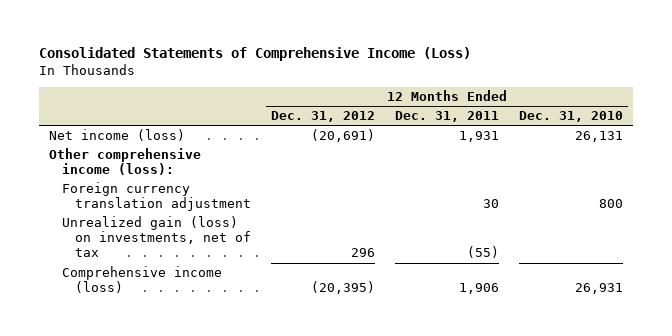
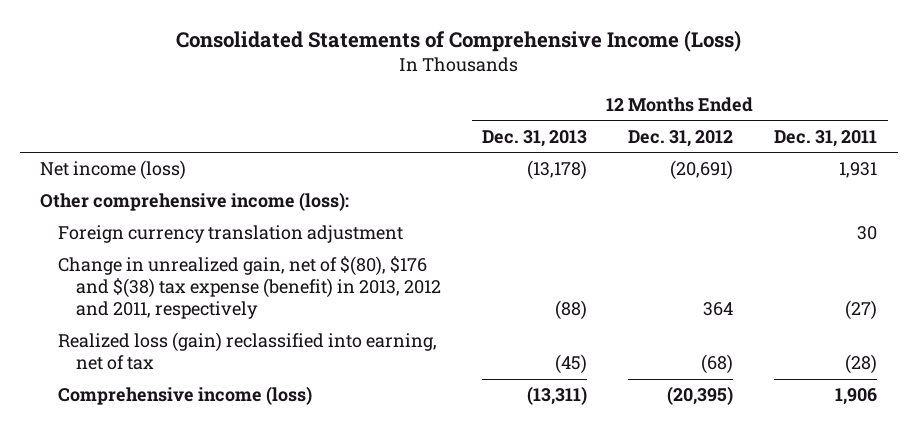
[518,111,623,123] Dec. 31, 2010 -> none
none -> [482,129,588,147] Dec. 31, 2013
[61,216,251,258] Unrealized gain (loss) on investments, net of tax -> [58,256,441,320] Change in unrealized gain, net of $(80), $176 and $(38) tax expense (benefit) in 2013, 2012 and 2011, respectively
[350,248,375,258] 296 -> [703,302,734,317] 364
[466,246,499,259] (55) -> [845,300,878,321] (27)
none -> [58,332,438,371] Realized loss (gain) reclassified into earning, net of tax

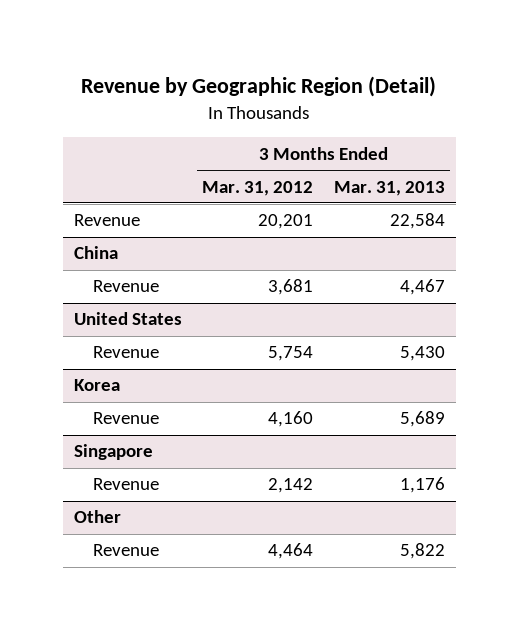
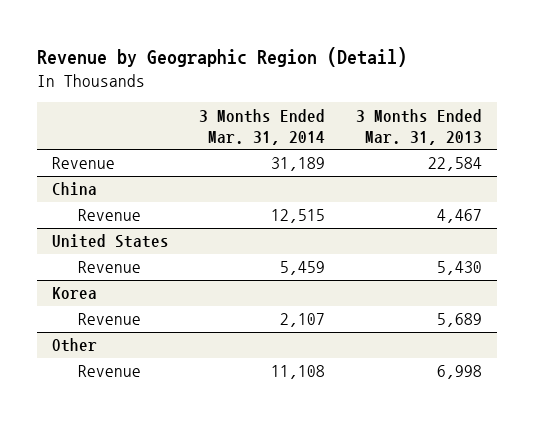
[202,180,314,196] Mar. 31, 2012 -> none
none -> [199,108,326,145] 3 Months Ended Mar. 31, 2014
[73,444,153,461] Singapore -> none
[93,478,160,491] Revenue -> none
[400,543,446,560] 5,822 -> [436,365,482,380] 6,998

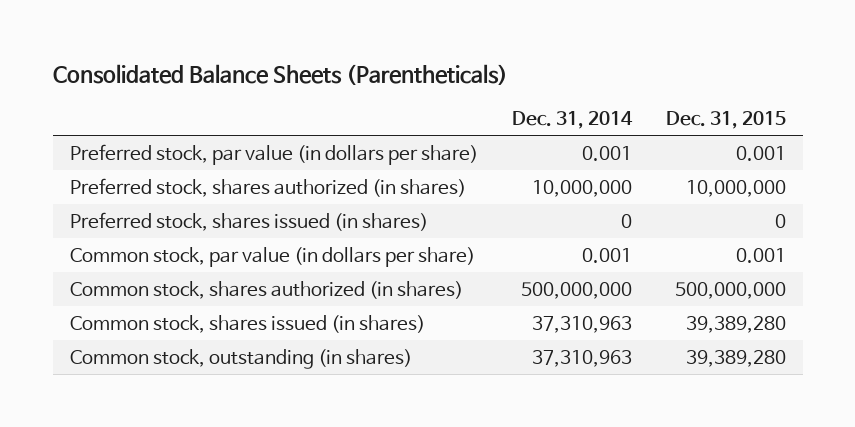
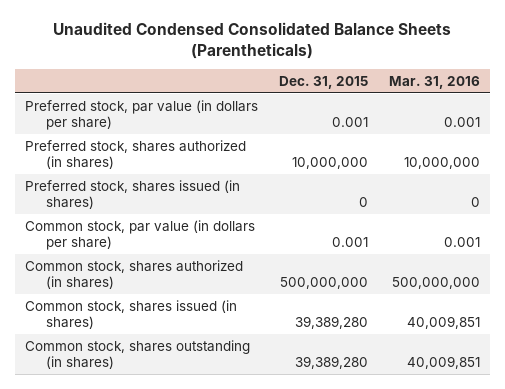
[52,64,508,86] Consolidated Balance Sheets (Parentheticals) -> [53,22,452,59] Unaudited Condensed Consolidated Balance Sheets (Parentheticals)
[511,111,633,130] Dec. 31, 2014 -> none
none -> [388,75,480,89] Mar. 31, 2016
[69,348,412,369] Common stock, outstanding (in shares) -> [25,339,251,370] Common stock, shares outstanding (in shares)

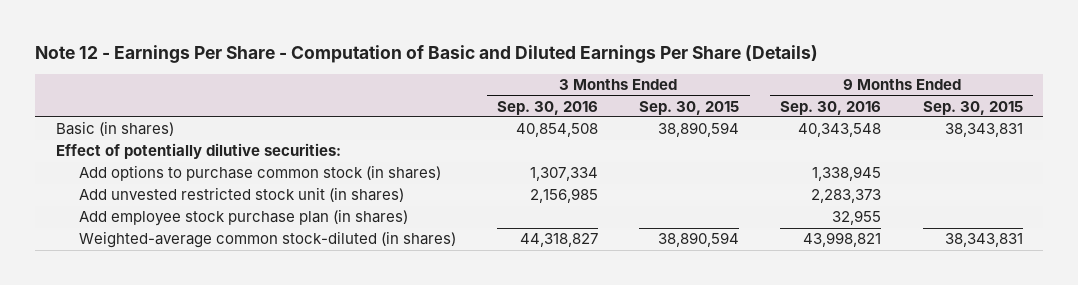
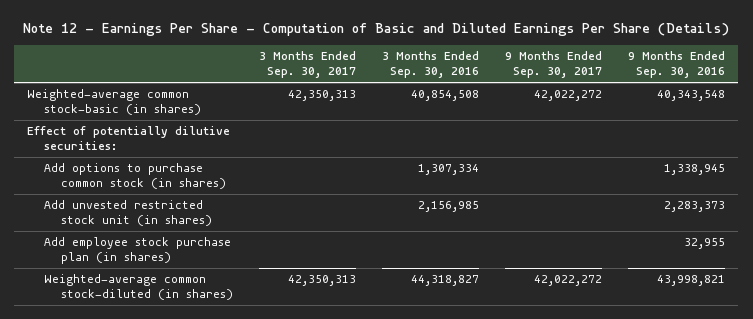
[639,100,740,115] Sep. 30, 2015 -> none
[922,100,1023,115] Sep. 30, 2015 -> none
none -> [259,51,357,79] 3 Months Ended Sep. 30, 2017
none -> [505,51,603,79] 9 Months Ended Sep. 30, 2017
[55,121,174,137] Basic (in shares) -> [27,89,202,116] Weighted-average common stock-basic (in shares)

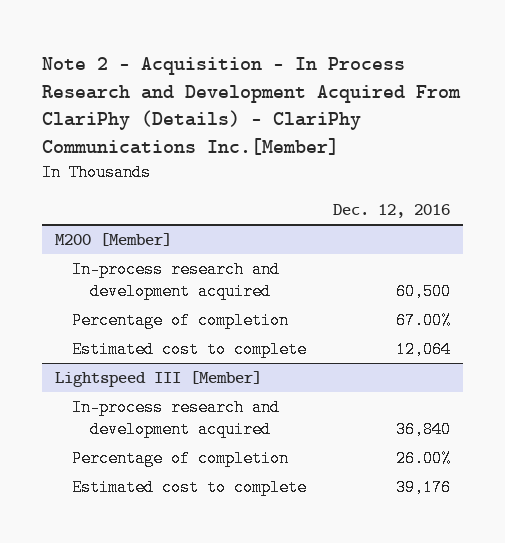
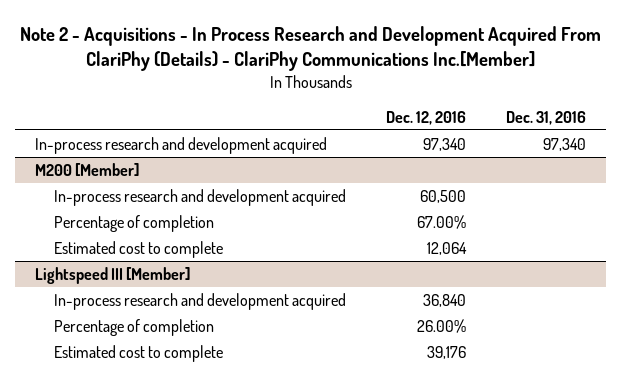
[41,56,461,156] Note 2 - Acquisition - In Process Research and Development Acquired From ClariPhy (Details) - ClariPhy Communications Inc.[Member] -> [19,25,601,71] Note 2 - Acquisitions - In Process Research and Development Acquired From ClariPhy (Details) - ClariPhy Communications Inc.[Member]
none -> [505,110,586,125] Dec. 31, 2016
none -> [35,136,328,154] In-process research and development acquired

